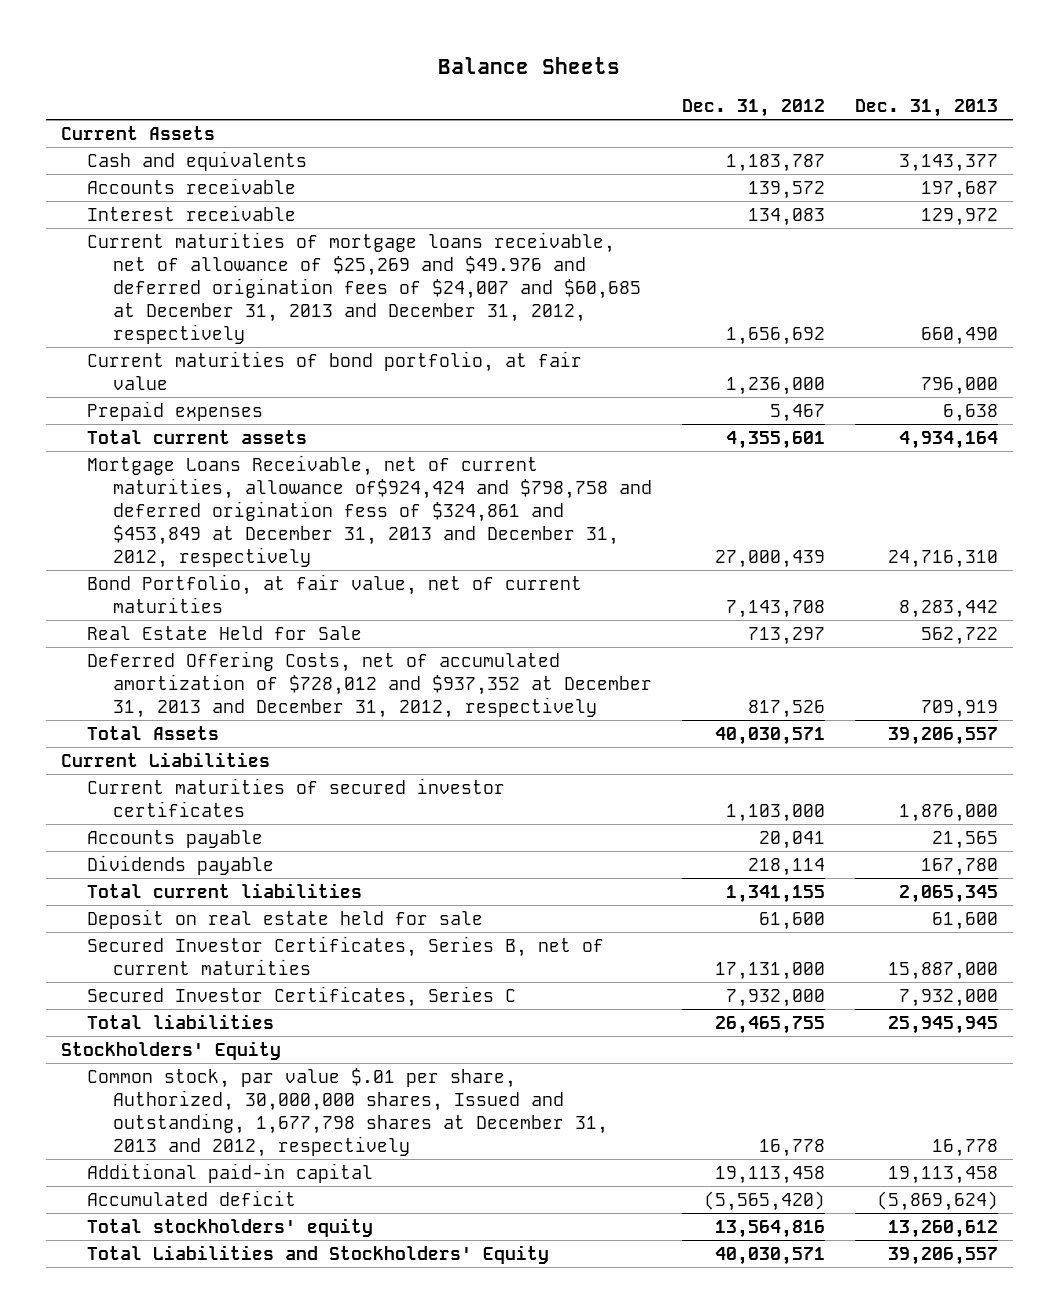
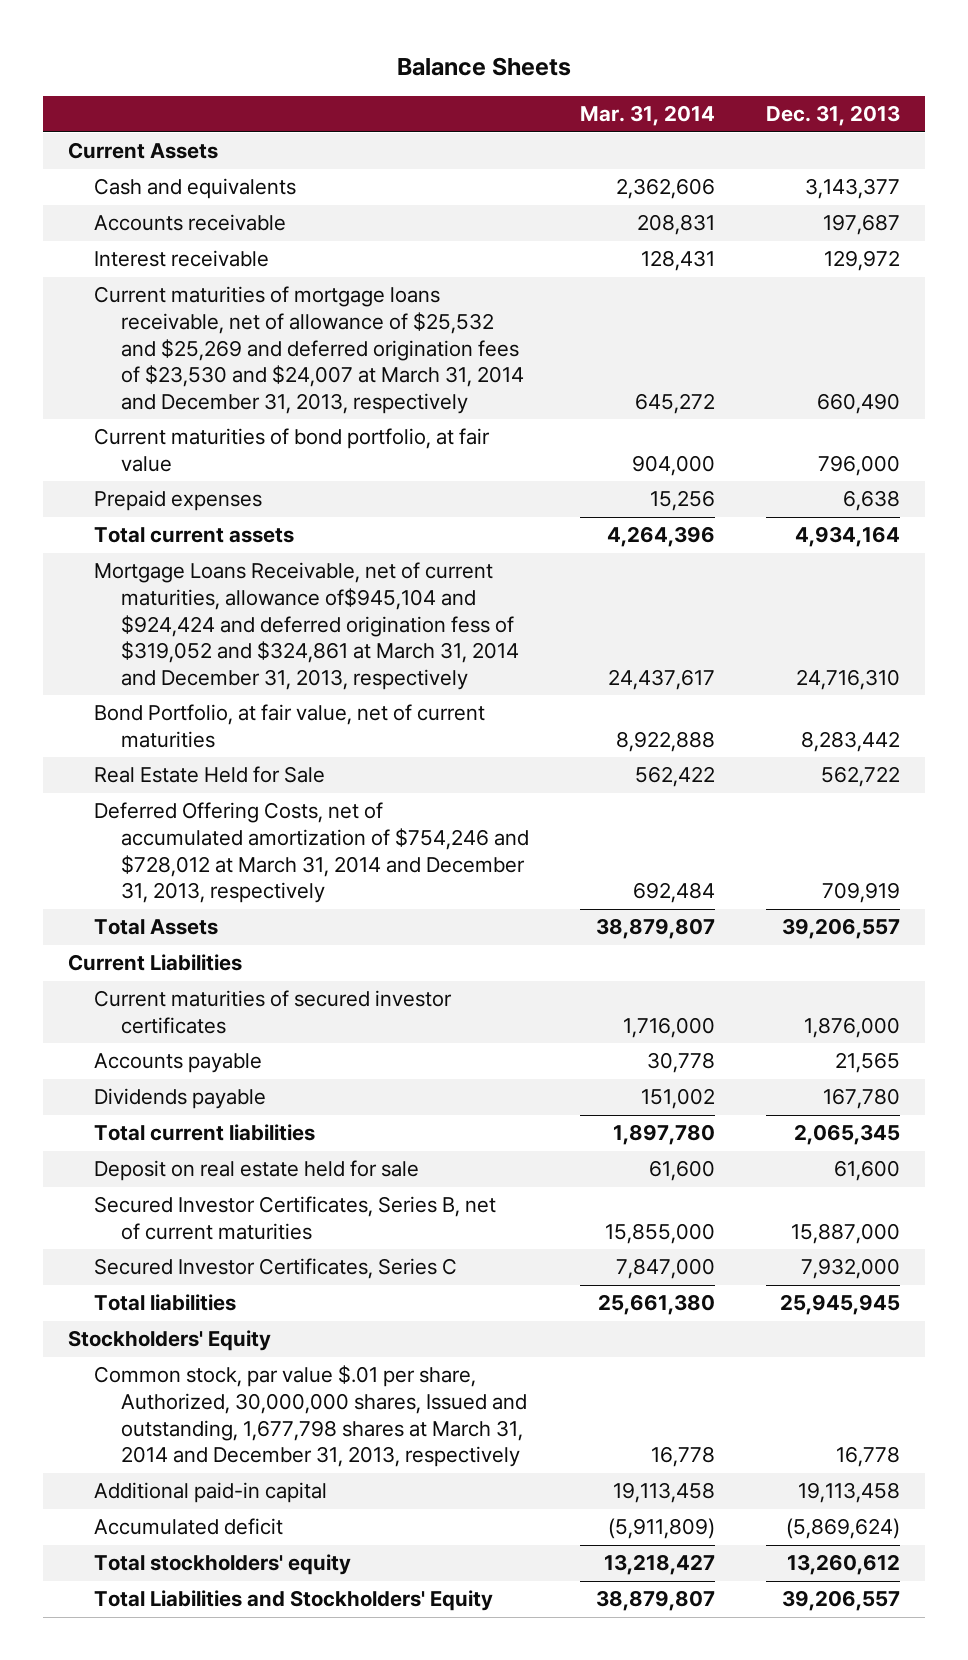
[681,98,825,117] Dec. 31, 2012 -> none
none -> [579,105,715,127] Mar. 31, 2014
[87,231,642,344] Current maturities of mortgage loans receivable, net of allowance of $25,269 and $49.976 and deferred origination fees of $24,007 and $60,685 at December 31, 2013 and December 31, 2012, respectively -> [94,286,524,414] Current maturities of mortgage loans receivable, net of allowance of $25,532 and $25,269 and deferred origination fees of $23,530 and $24,007 at March 31, 2014 and December 31, 2013, respectively
[87,454,653,568] Mortgage Loans Receivable, net of current maturities, allowance of$924,424 and $798,758 and deferred origination fess of $324,861 and $453,849 at December 31, 2013 and December 31, 2012, respectively -> [94,562,519,690] Mortgage Loans Receivable, net of current maturities, allowance of$945,104 and $924,424 and deferred origination fess of $319,052 and $324,861 at March 31, 2014 and December 31, 2013, respectively
[87,650,653,718] Deferred Offering Costs, net of accumulated amortization of $728,012 and $937,352 at December 31, 2013 and December 31, 2012, respectively -> [94,802,529,904] Deferred Offering Costs, net of accumulated amortization of $754,246 and $728,012 at March 31, 2014 and December 31, 2013, respectively
[87,1067,609,1157] Common stock, par value $.01 per share, Authorized, 30,000,000 shares, Issued and outstanding, 1,677,798 shares at December 31, 2013 and 2012, respectively -> [94,1365,527,1468] Common stock, par value $.01 per share, Authorized, 30,000,000 shares, Issued and outstanding, 1,677,798 shares at March 31, 2014 and December 31, 2013, respectively

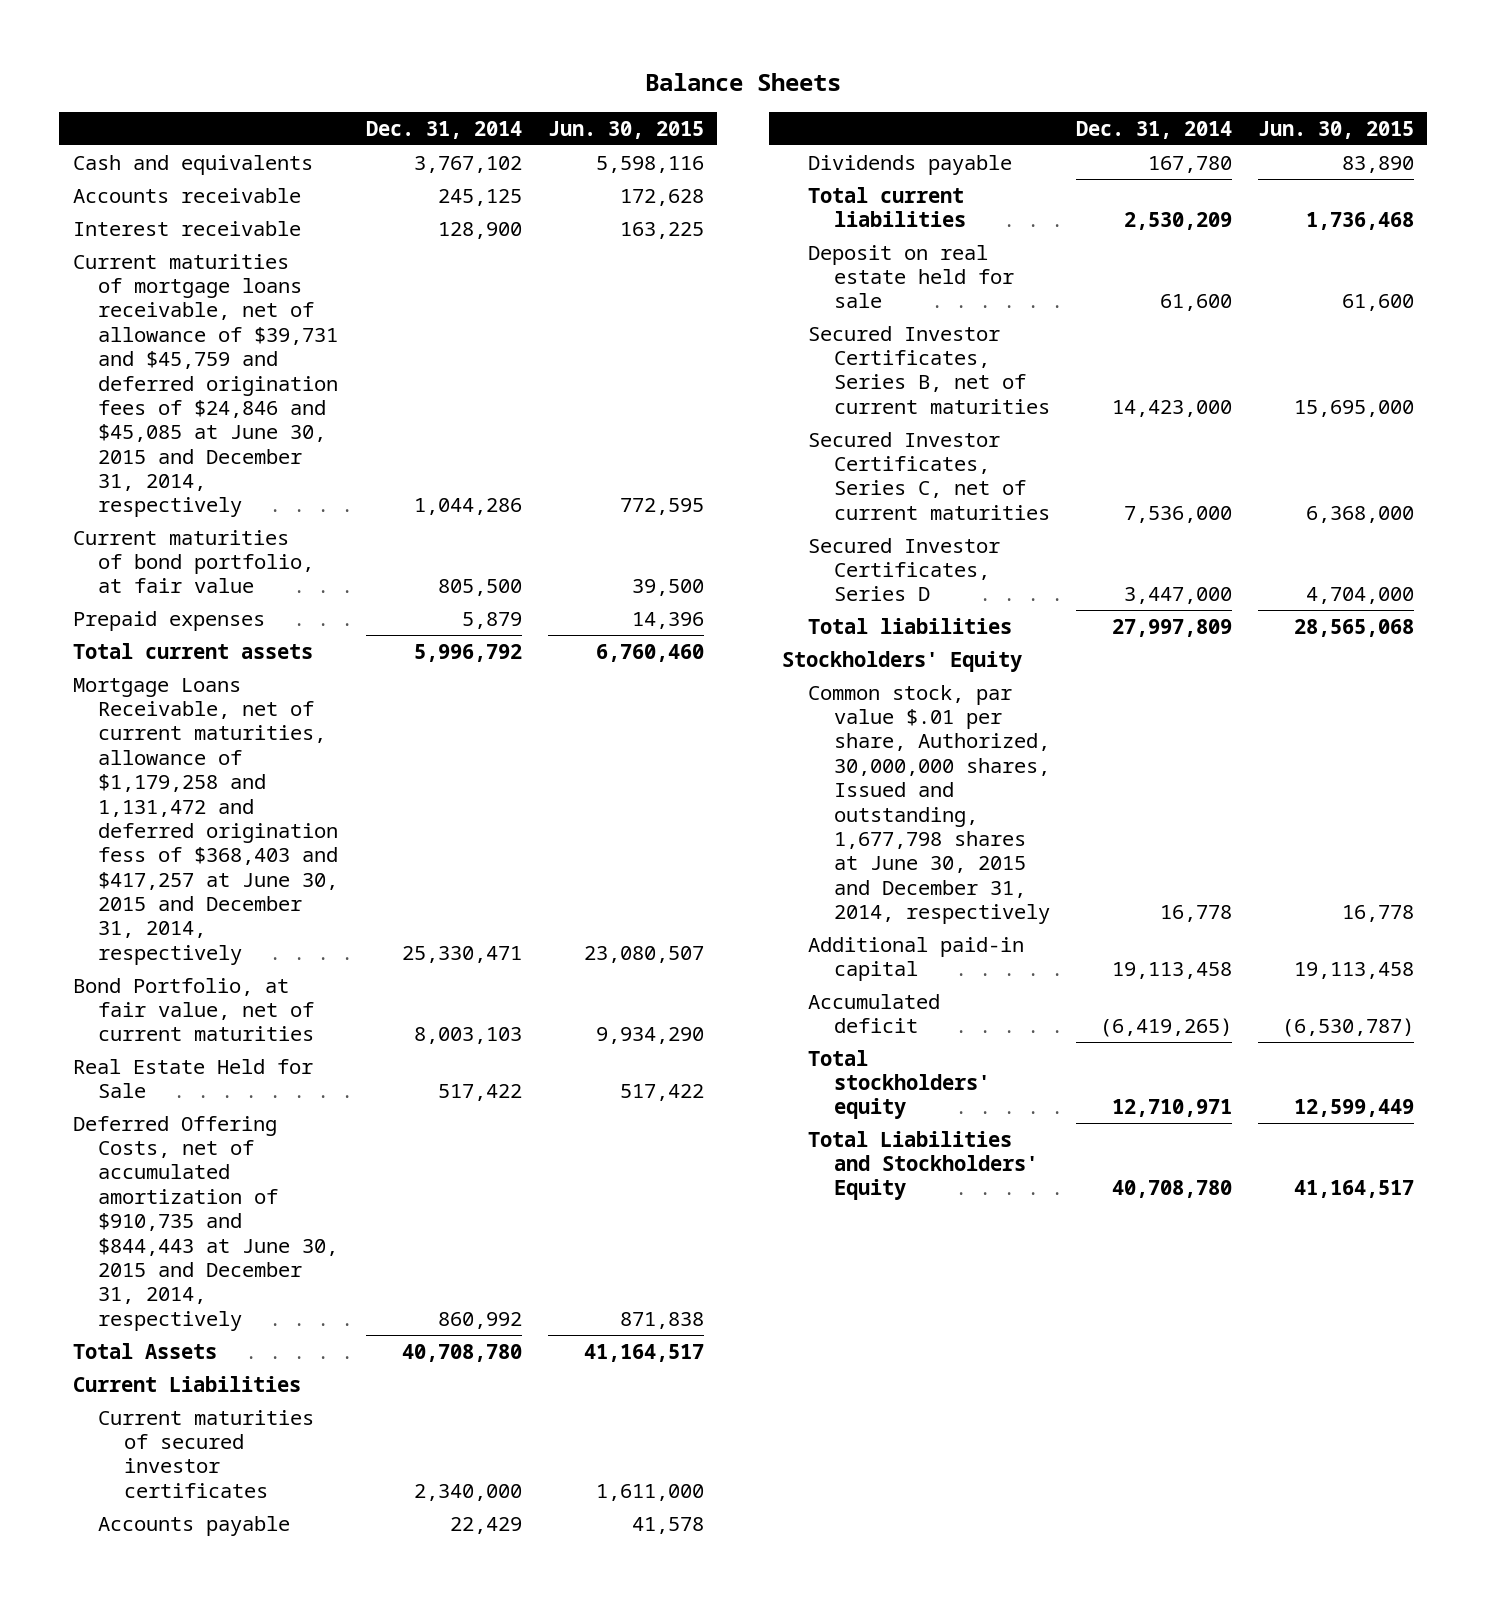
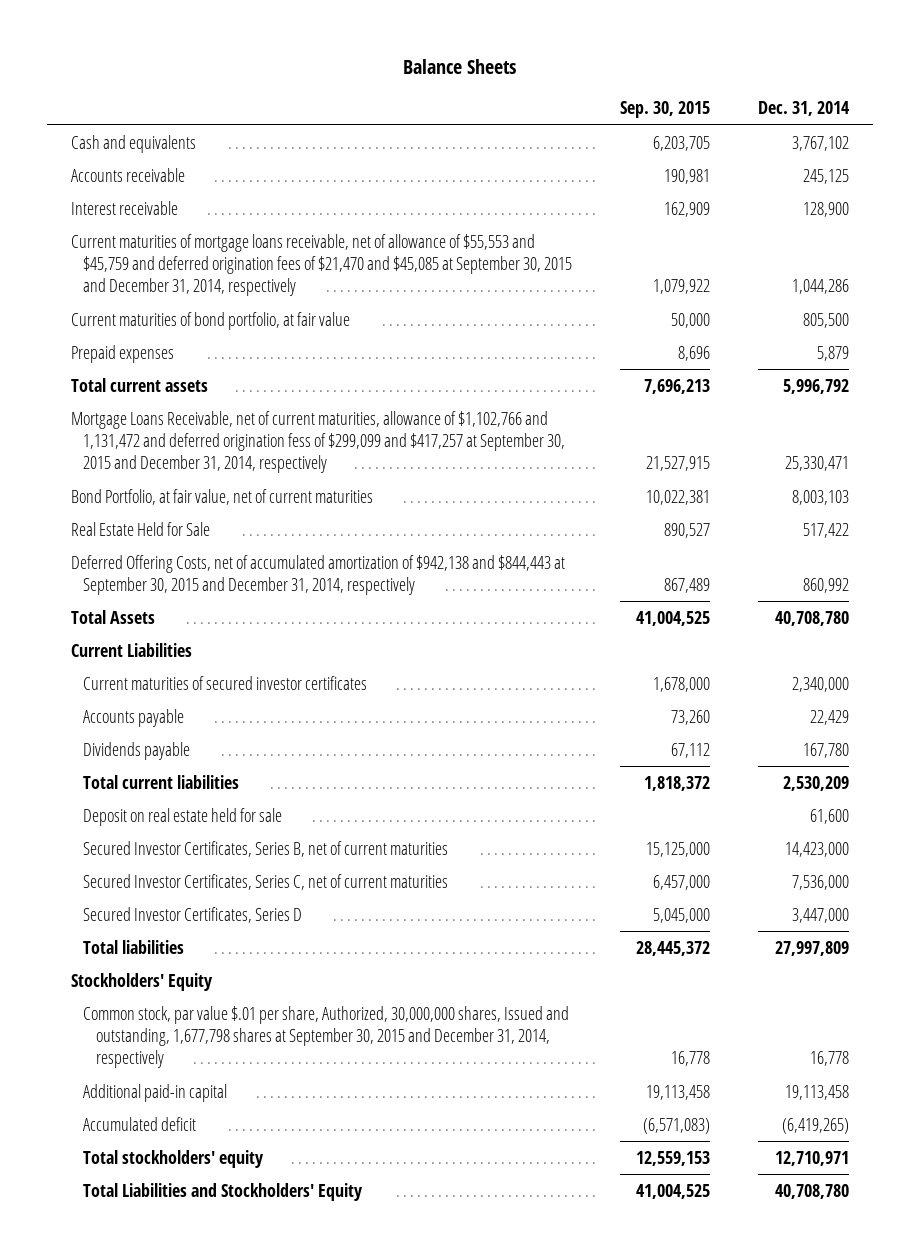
[548,120,705,139] Jun. 30, 2015 -> none
none -> [620,101,711,119] Sep. 30, 2015
[72,253,339,518] Current maturities of mortgage loans receivable, net of allowance of $39,731 and $45,759 and deferred origination fees of $24,846 and $45,085 at June 30, 2015 and December 31, 2014, respectively -> [71,233,573,297] Current maturities of mortgage loans receivable, net of allowance of $55,553 and $45,759 and deferred origination fees of $21,470 and $45,085 at September 30, 2015 and December 31, 2014, respectively
[72,677,339,965] Mortgage Loans Receivable, net of current maturities, allowance of $1,179,258 and 1,131,472 and deferred origination fess of $368,403 and $417,257 at June 30, 2015 and December 31, 2014, respectively -> [71,410,566,474] Mortgage Loans Receivable, net of current maturities, allowance of $1,102,766 and 1,131,472 and deferred origination fess of $299,099 and $417,257 at September 30, 2015 and December 31, 2014, respectively
[72,1115,339,1331] Deferred Offering Costs, net of accumulated amortization of $910,735 and $844,443 at June 30, 2015 and December 31, 2014, respectively -> [71,554,566,596] Deferred Offering Costs, net of accumulated amortization of $942,138 and $844,443 at September 30, 2015 and December 31, 2014, respectively
[807,684,1050,925] Common stock, par value $.01 per share, Authorized, 30,000,000 shares, Issued and outstanding, 1,677,798 shares at June 30, 2015 and December 31, 2014, respectively -> [83,1005,570,1069] Common stock, par value $.01 per share, Authorized, 30,000,000 shares, Issued and outstanding, 1,677,798 shares at September 30, 2015 and December 31, 2014, respectively

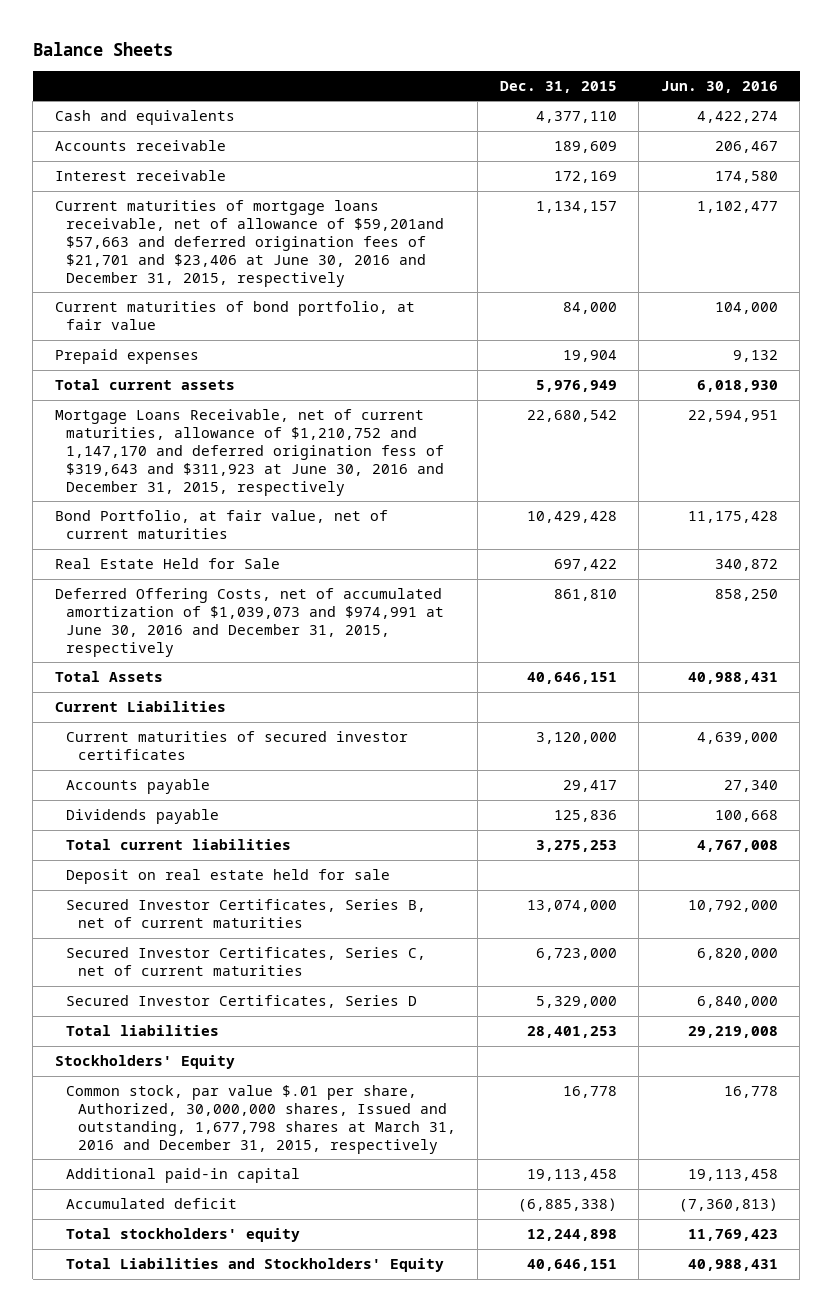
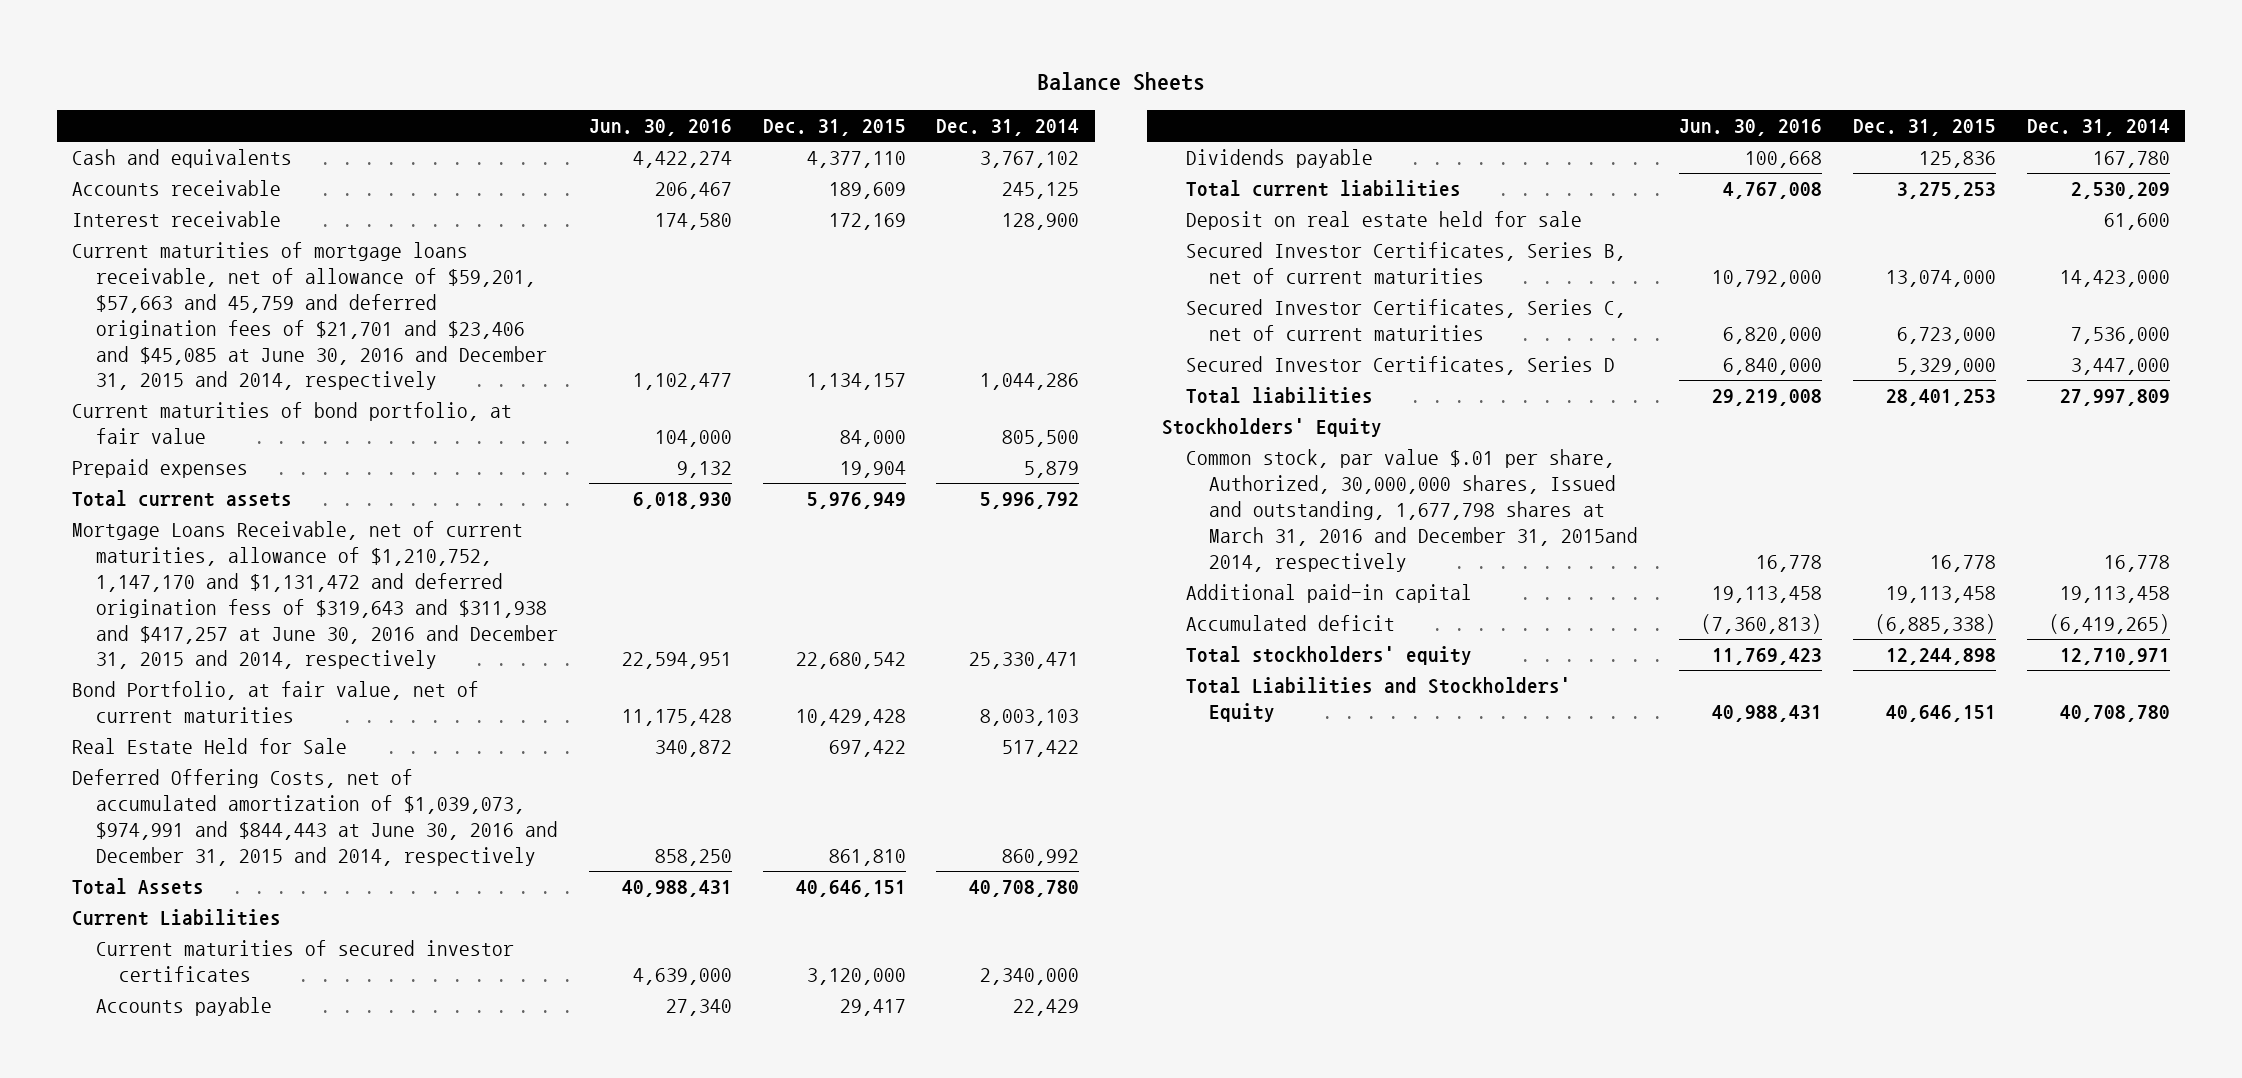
none -> [936,119,1080,137] Dec. 31, 2014
[54,200,445,287] Current maturities of mortgage loans receivable, net of allowance of $59,201and $57,663 and deferred origination fees of $21,701 and $23,406 at June 30, 2016 and December 31, 2015, respectively -> [72,242,547,391] Current maturities of mortgage loans receivable, net of allowance of $59,201, $57,663 and 45,759 and deferred origination fees of $21,701 and $23,406 and $45,085 at June 30, 2016 and December 31, 2015 and 2014, respectively
[54,409,445,496] Mortgage Loans Receivable, net of current maturities, allowance of $1,210,752 and 1,147,170 and deferred origination fess of $319,643 and $311,923 at June 30, 2016 and December 31, 2015, respectively -> [72,521,558,670] Mortgage Loans Receivable, net of current maturities, allowance of $1,210,752, 1,147,170 and $1,131,472 and deferred origination fess of $319,643 and $311,938 and $417,257 at June 30, 2016 and December 31, 2015 and 2014, respectively
[54,588,445,657] Deferred Offering Costs, net of accumulated amortization of $1,039,073 and $974,991 at June 30, 2016 and December 31, 2015, respectively -> [72,769,558,866] Deferred Offering Costs, net of accumulated amortization of $1,039,073, $974,991 and $844,443 at June 30, 2016 and December 31, 2015 and 2014, respectively
[66,1085,456,1154] Common stock, par value $.01 per share, Authorized, 30,000,000 shares, Issued and outstanding, 1,677,798 shares at March 31, 2016 and December 31, 2015, respectively -> [1185,449,1639,572] Common stock, par value $.01 per share, Authorized, 30,000,000 shares, Issued and outstanding, 1,677,798 shares at March 31, 2016 and December 31, 2015and 2014, respectively

